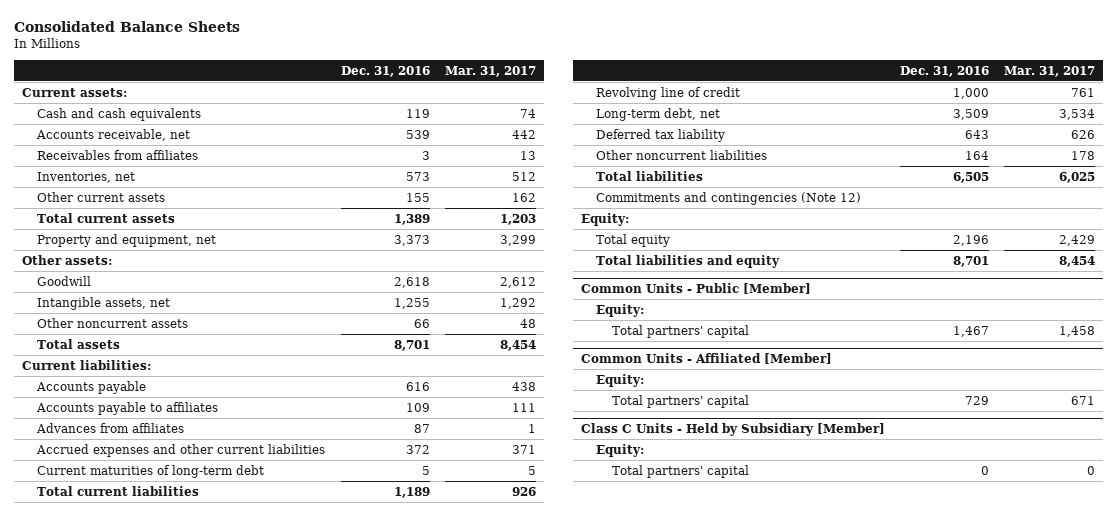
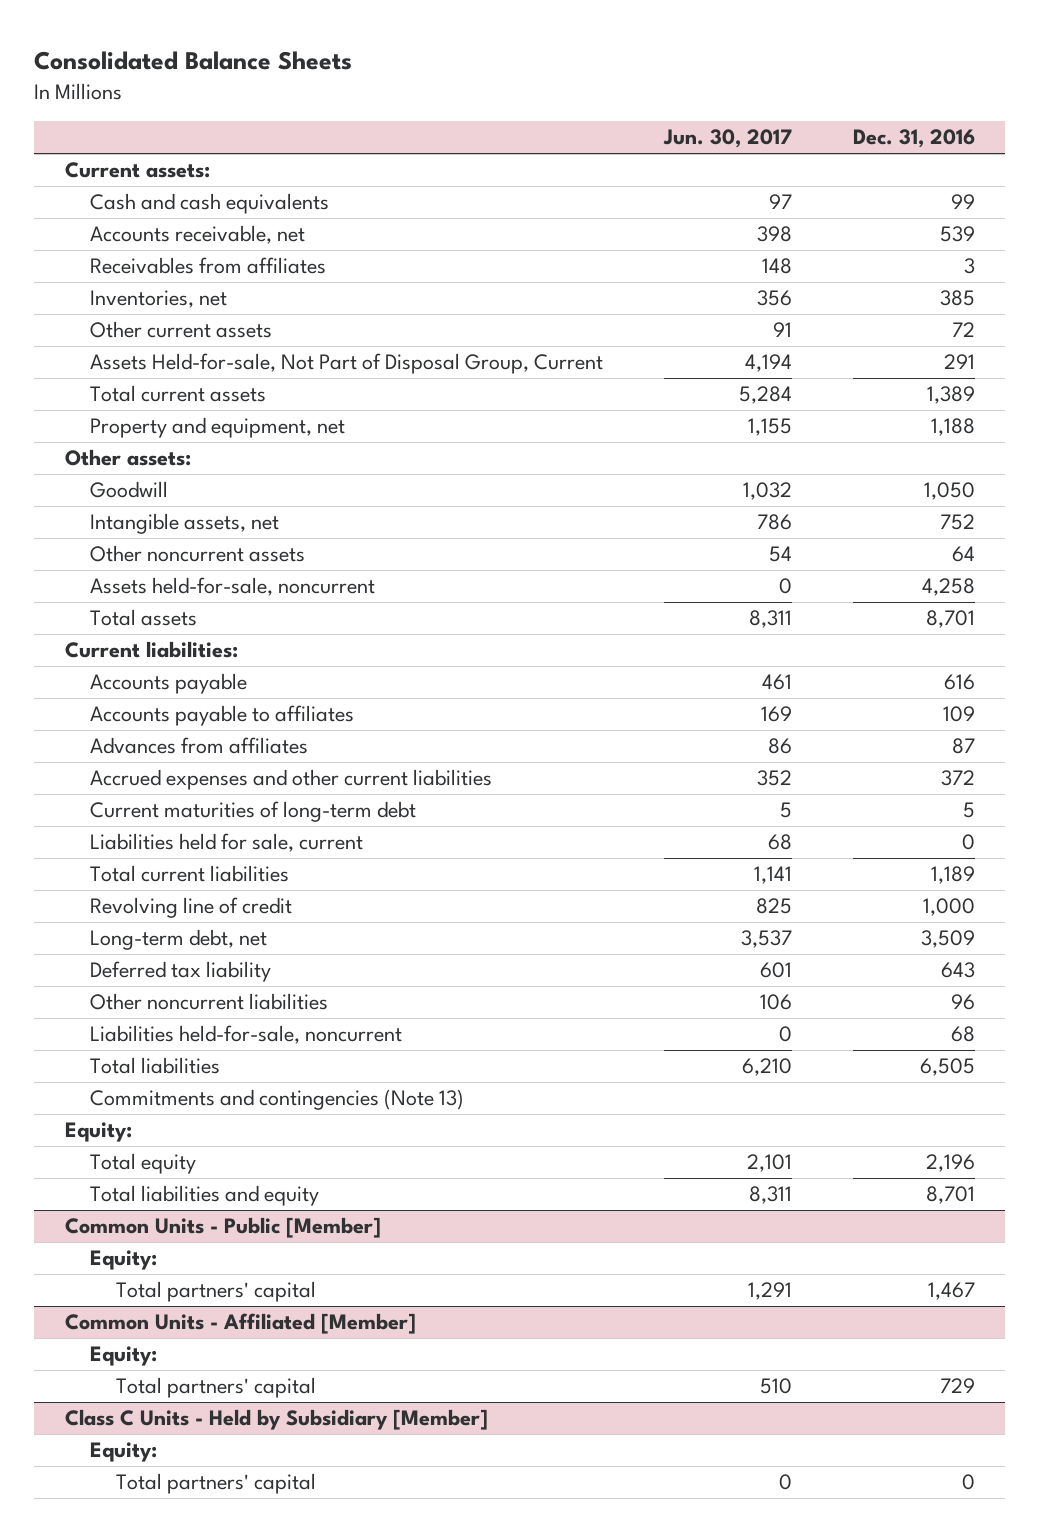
[444,65,536,77] Mar. 31, 2017 -> none
none -> [662,129,792,149] Jun. 30, 2017
[405,108,430,118] 119 -> [950,194,975,210] 99
[405,171,430,181] 573 -> [939,290,975,307] 385
[405,192,430,202] 155 -> [951,322,975,338] 72
none -> [90,353,604,375] Assets Held-for-sale, Not Part of Disposal Group, Current
[393,234,430,246] 3,373 -> [930,418,975,437] 1,188
[393,276,430,288] 2,618 -> [923,482,975,501] 1,050
[393,297,430,309] 1,255 -> [939,514,975,531] 752
[413,318,430,328] 66 -> [951,546,975,563] 64
none -> [90,577,376,597] Assets held-for-sale, noncurrent
none -> [90,833,364,853] Liabilities held for sale, current
[964,150,989,160] 164 -> [950,994,975,1011] 96
none -> [90,1025,403,1045] Liabilities held-for-sale, noncurrent
[596,191,862,205] Commitments and contingencies (Note 12) -> [90,1089,465,1111] Commitments and contingencies (Note 13)

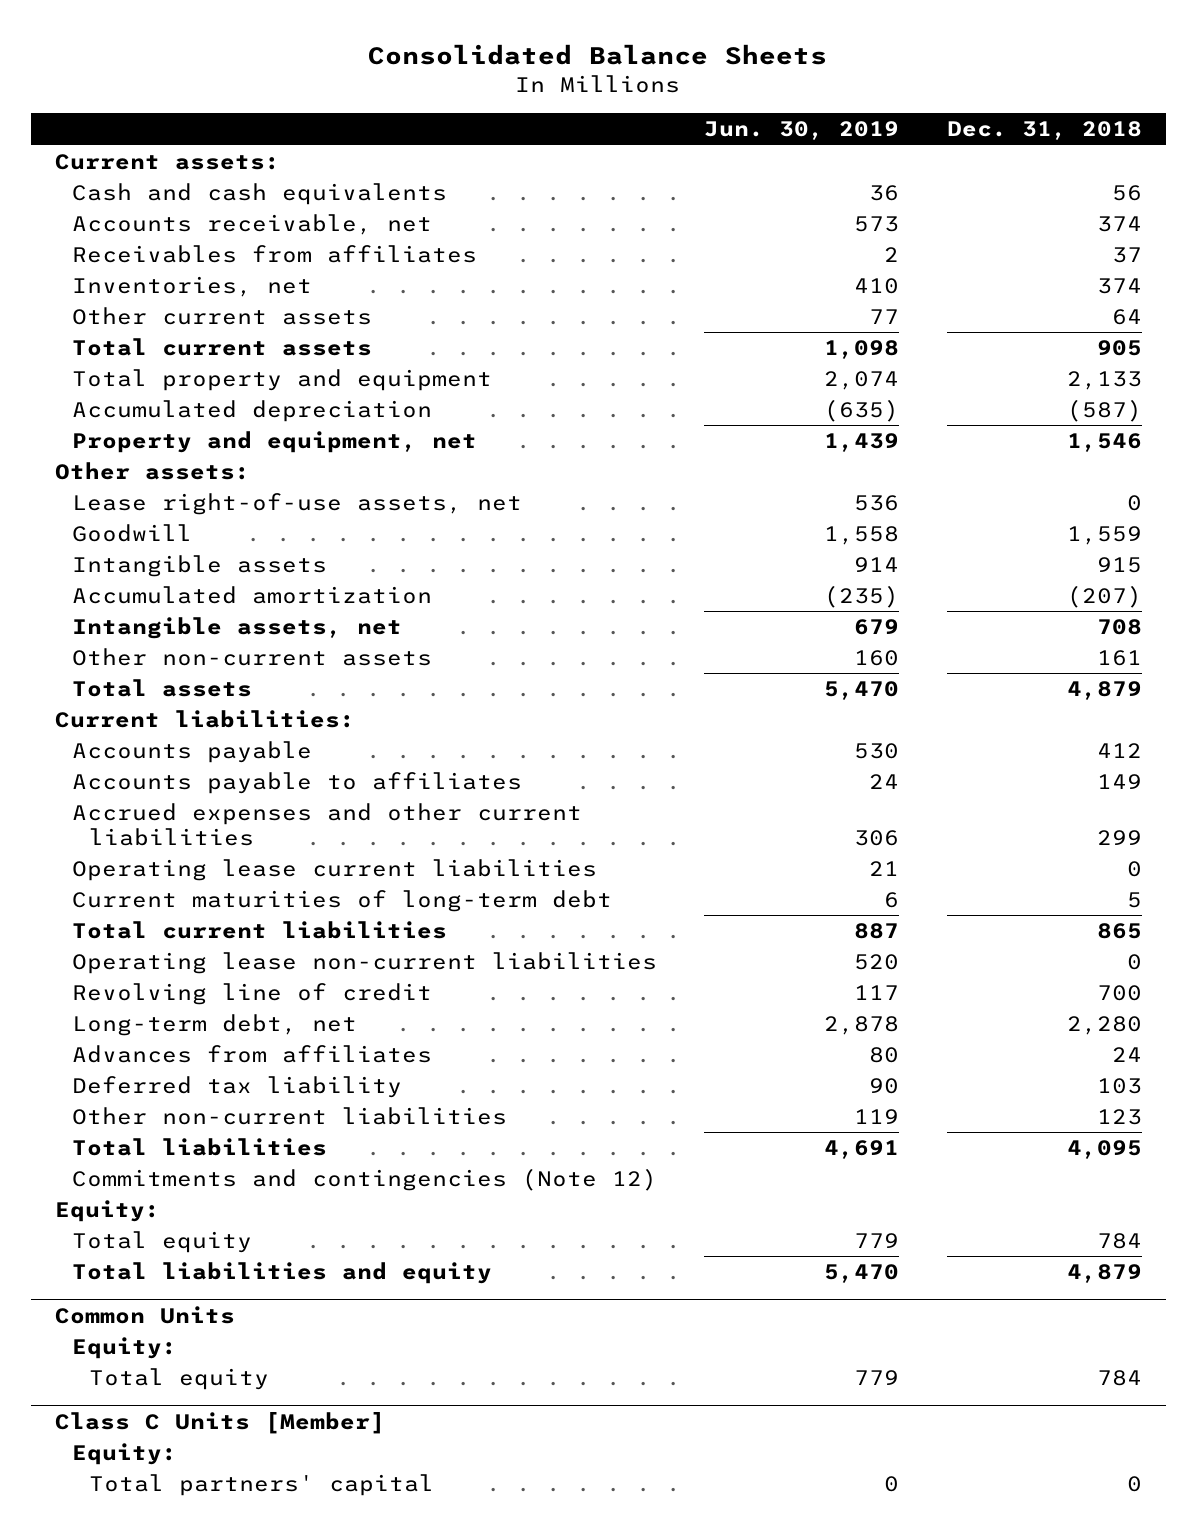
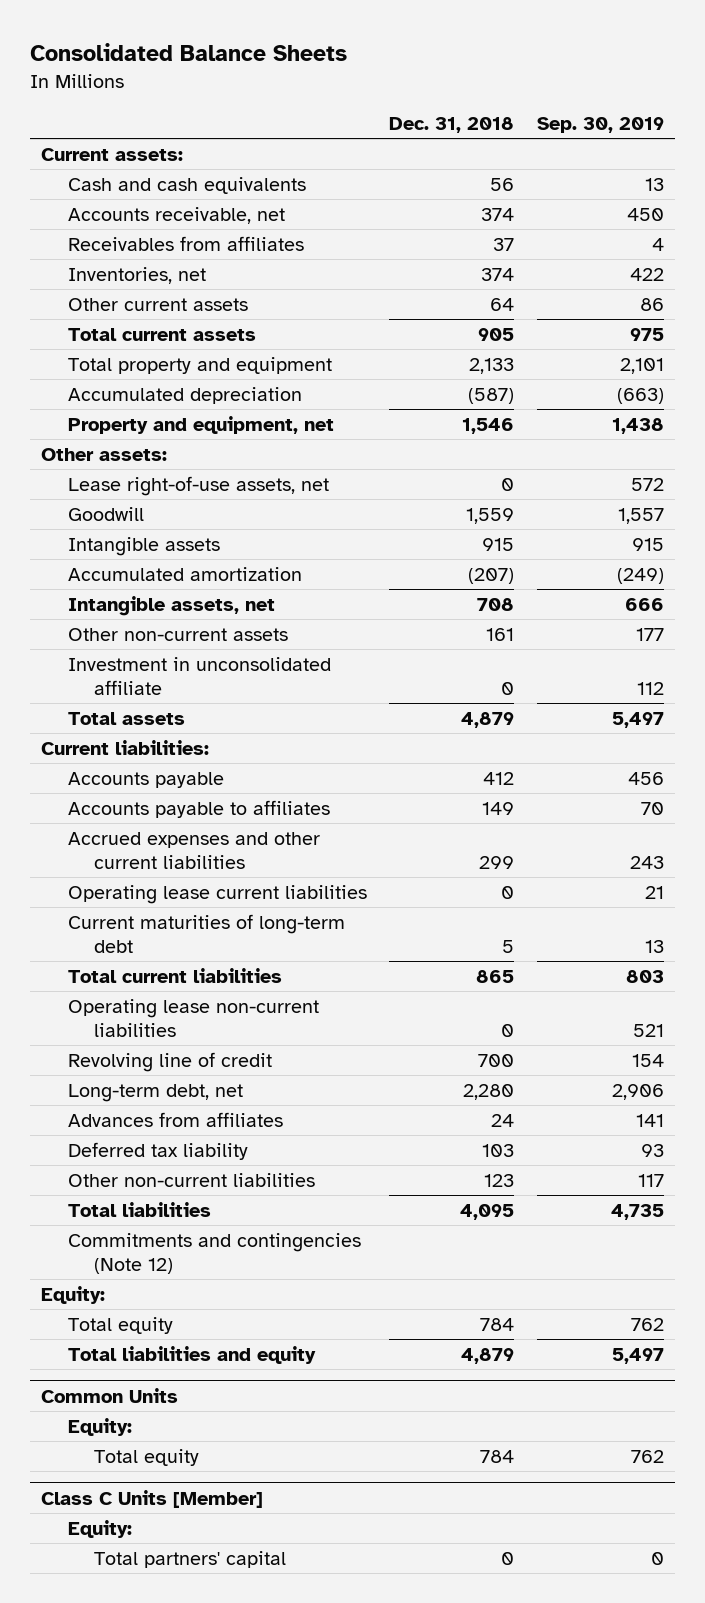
[704,121,900,141] Jun. 30, 2019 -> none
none -> [536,117,664,134] Sep. 30, 2019
none -> [67,656,331,695] Investment in unconsolidated affiliate

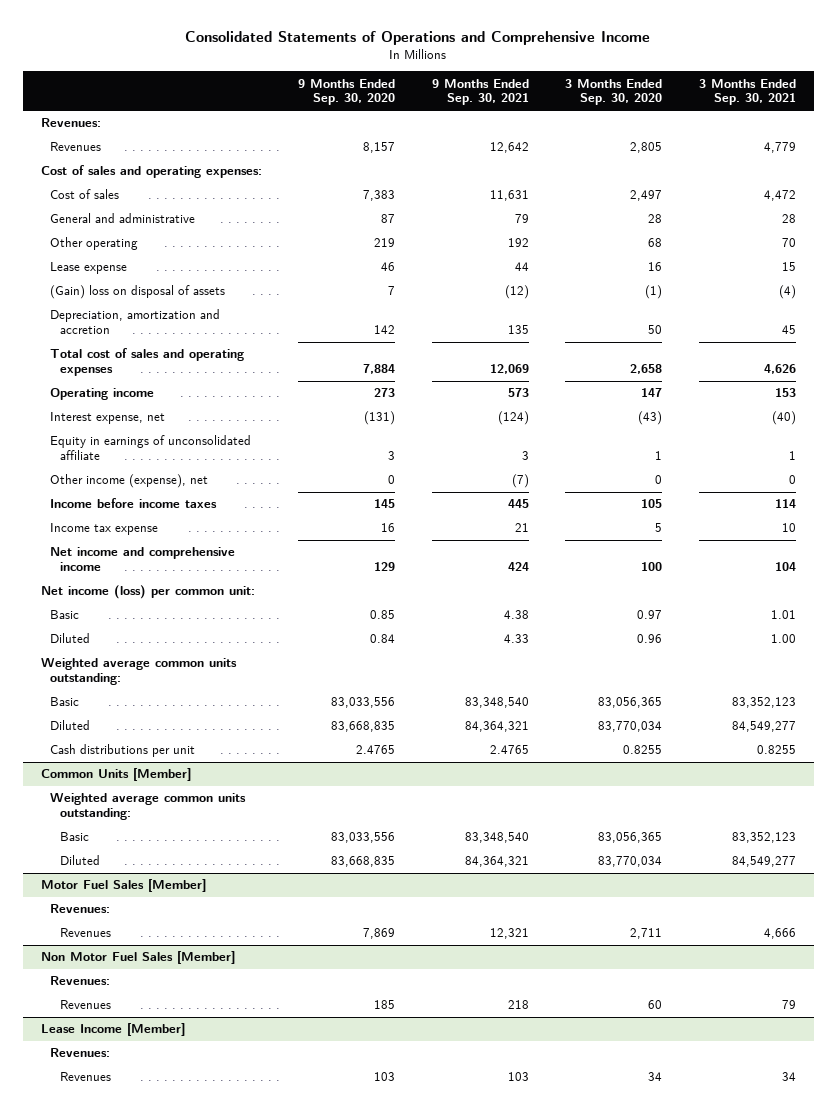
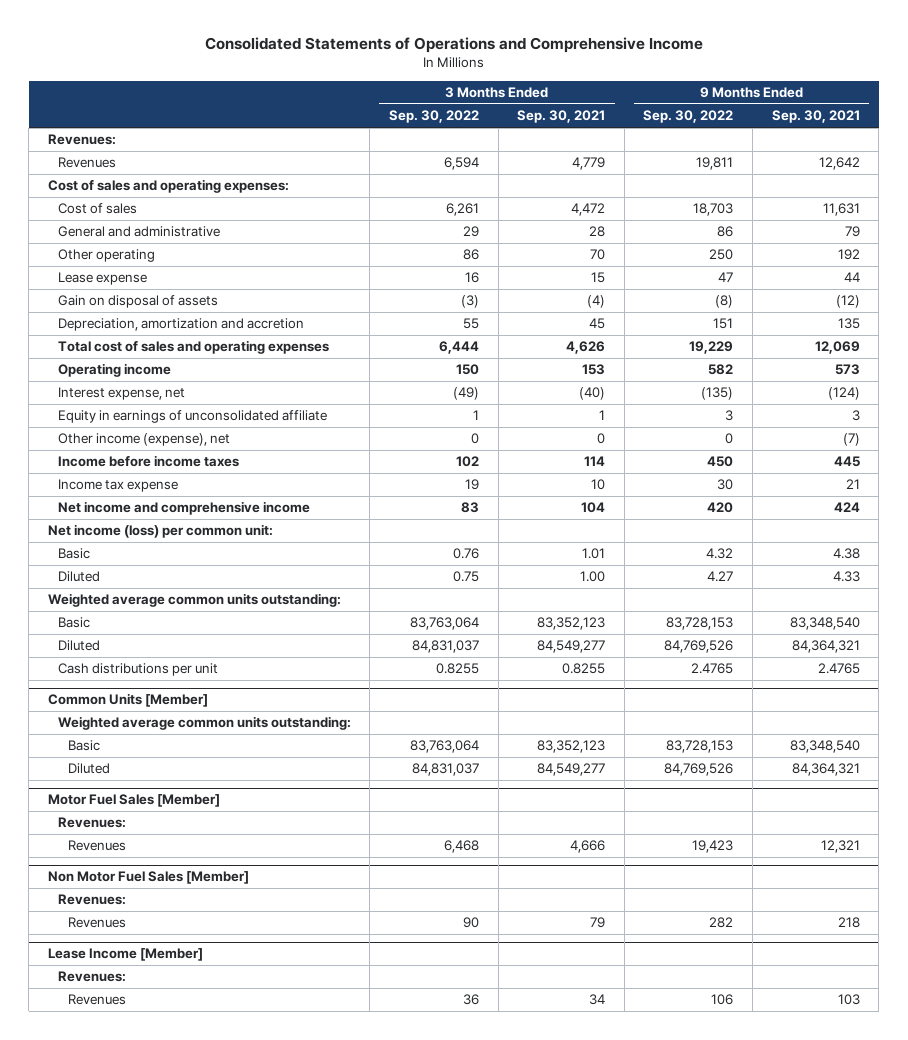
[298,78,396,106] 9 Months Ended Sep. 30, 2020 -> none
[565,78,663,106] 3 Months Ended Sep. 30, 2020 -> none
none -> [388,110,479,124] Sep. 30, 2022
none -> [643,110,734,124] Sep. 30, 2022
[50,285,226,300] (Gain) loss on disposal of assets -> [57,295,218,309] Gain on disposal of assets

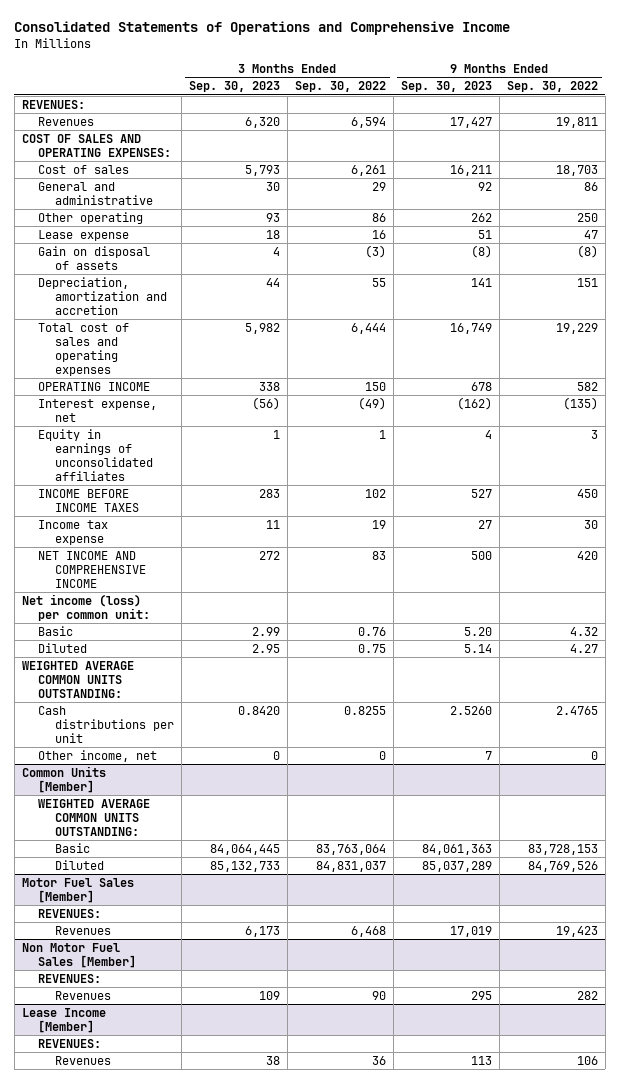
[517,110,606,124] Sep. 30, 2021 -> none
[771,110,860,124] Sep. 30, 2021 -> none
none -> [188,81,280,93] Sep. 30, 2023
none -> [400,81,492,93] Sep. 30, 2023
[47,134,116,146] Revenues: -> [21,99,85,109] REVENUES:
[47,179,289,194] Cost of sales and operating expenses: -> [21,133,172,157] COST OF SALES AND OPERATING EXPENSES:
[57,363,171,378] Operating income -> [38,381,151,391] OPERATING INCOME
[57,433,230,447] Other income (expense), net -> none
[57,410,327,424] Equity in earnings of unconsolidated affiliate -> [38,428,153,481] Equity in earnings of unconsolidated affiliates
[57,455,239,468] Income before income taxes -> [38,488,139,512] INCOME BEFORE INCOME TAXES
[57,501,310,516] Net income and comprehensive income -> [38,550,146,588] NET INCOME AND COMPREHENSIVE INCOME
[57,617,90,629] Basic -> none
[57,640,100,652] Diluted -> none
[47,593,341,608] Weighted average common units outstanding: -> [21,660,134,698] WEIGHTED AVERAGE COMMON UNITS OUTSTANDING:
none -> [38,749,158,762] Other income, net
[57,716,351,731] Weighted average common units outstanding: -> [38,798,151,836] WEIGHTED AVERAGE COMMON UNITS OUTSTANDING:
[57,817,126,829] Revenues: -> [38,908,102,918] REVENUES:
[57,894,126,906] Revenues: -> [38,973,102,983] REVENUES:
[57,971,126,983] Revenues: -> [38,1038,102,1048] REVENUES:

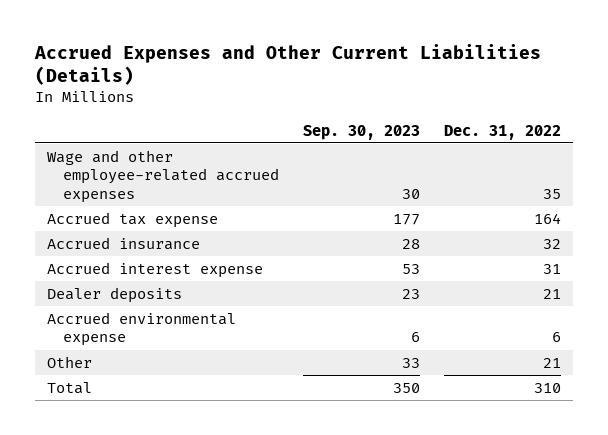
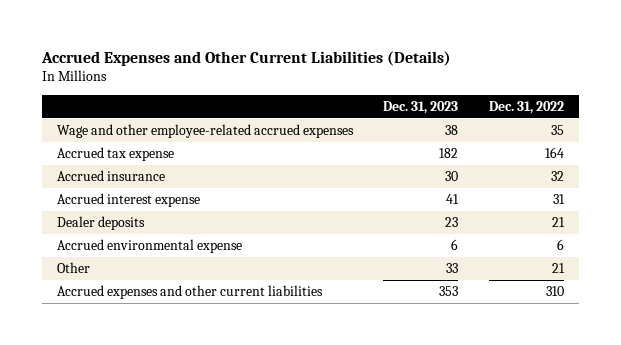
[302,124,420,140] Sep. 30, 2023 -> none
none -> [383,101,459,115] Dec. 31, 2023
[46,381,92,394] Total -> [56,285,323,300] Accrued expenses and other current liabilities

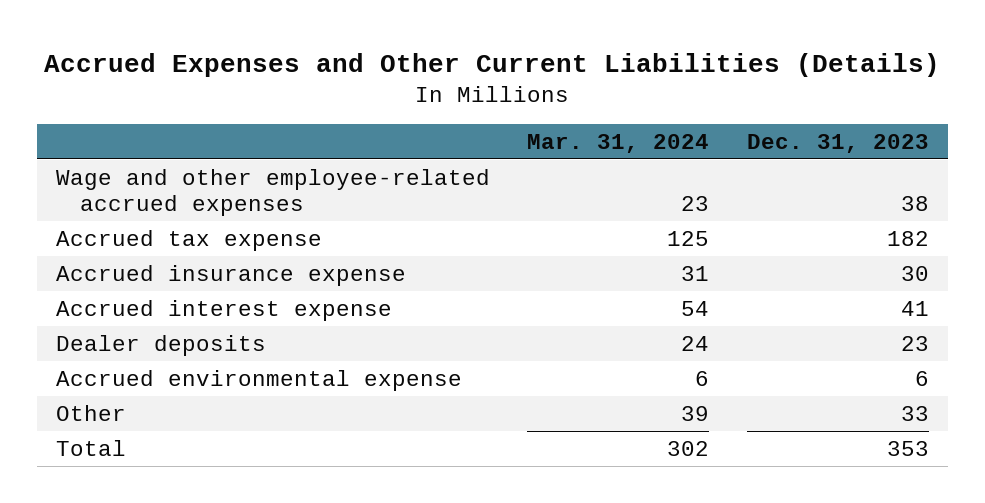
[488,101,564,115] Dec. 31, 2022 -> none
none -> [527,133,710,153] Mar. 31, 2024
[56,170,165,182] Accrued insurance -> [55,264,406,286] Accrued insurance expense
[56,285,323,300] Accrued expenses and other current liabilities -> [55,439,126,456] Total

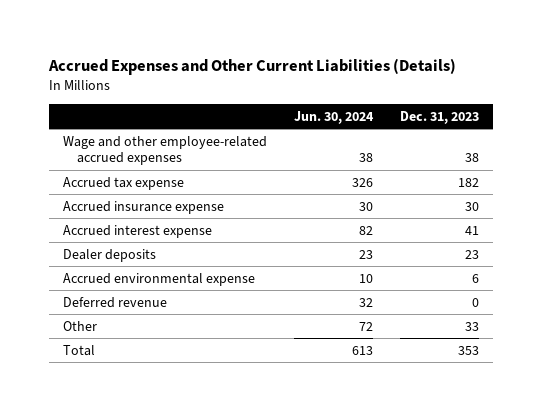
[527,133,710,153] Mar. 31, 2024 -> none
none -> [293,111,374,125] Jun. 30, 2024
none -> [62,296,167,308] Deferred revenue

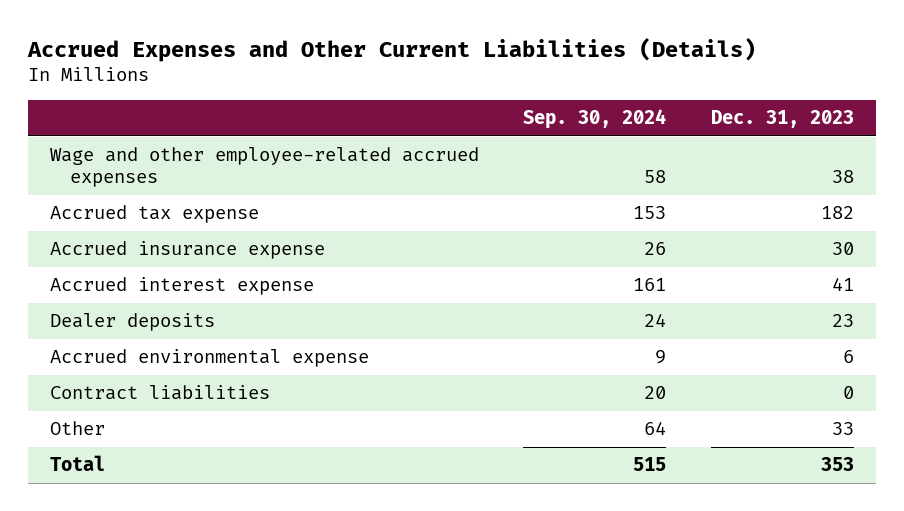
[293,111,374,125] Jun. 30, 2024 -> none
none -> [523,109,667,130] Sep. 30, 2024
[62,296,167,308] Deferred revenue -> [50,385,271,401] Contract liabilities

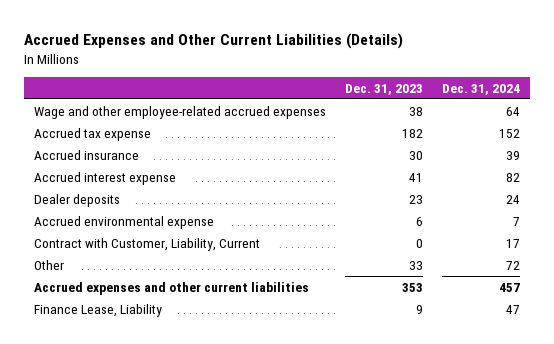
[523,109,667,130] Sep. 30, 2024 -> none
none -> [442,83,521,95] Dec. 31, 2024
[50,241,326,260] Accrued insurance expense -> [34,149,140,160] Accrued insurance
[50,385,271,401] Contract liabilities -> none
none -> [34,237,261,251] Contract with Customer, Liability, Current
[50,455,106,472] Total -> [34,281,310,295] Accrued expenses and other current liabilities
none -> [34,303,163,317] Finance Lease, Liability

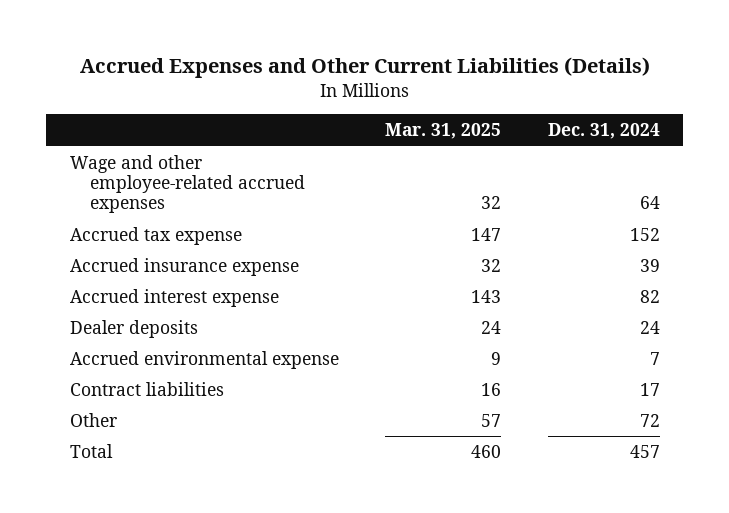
[345,83,424,95] Dec. 31, 2023 -> none
none -> [385,123,502,140] Mar. 31, 2025
[34,149,140,160] Accrued insurance -> [69,257,299,276] Accrued insurance expense
[34,237,261,251] Contract with Customer, Liability, Current -> none
none -> [69,381,224,396] Contract liabilities
[34,303,163,317] Finance Lease, Liability -> none
[34,281,310,295] Accrued expenses and other current liabilities -> [69,443,113,458] Total

